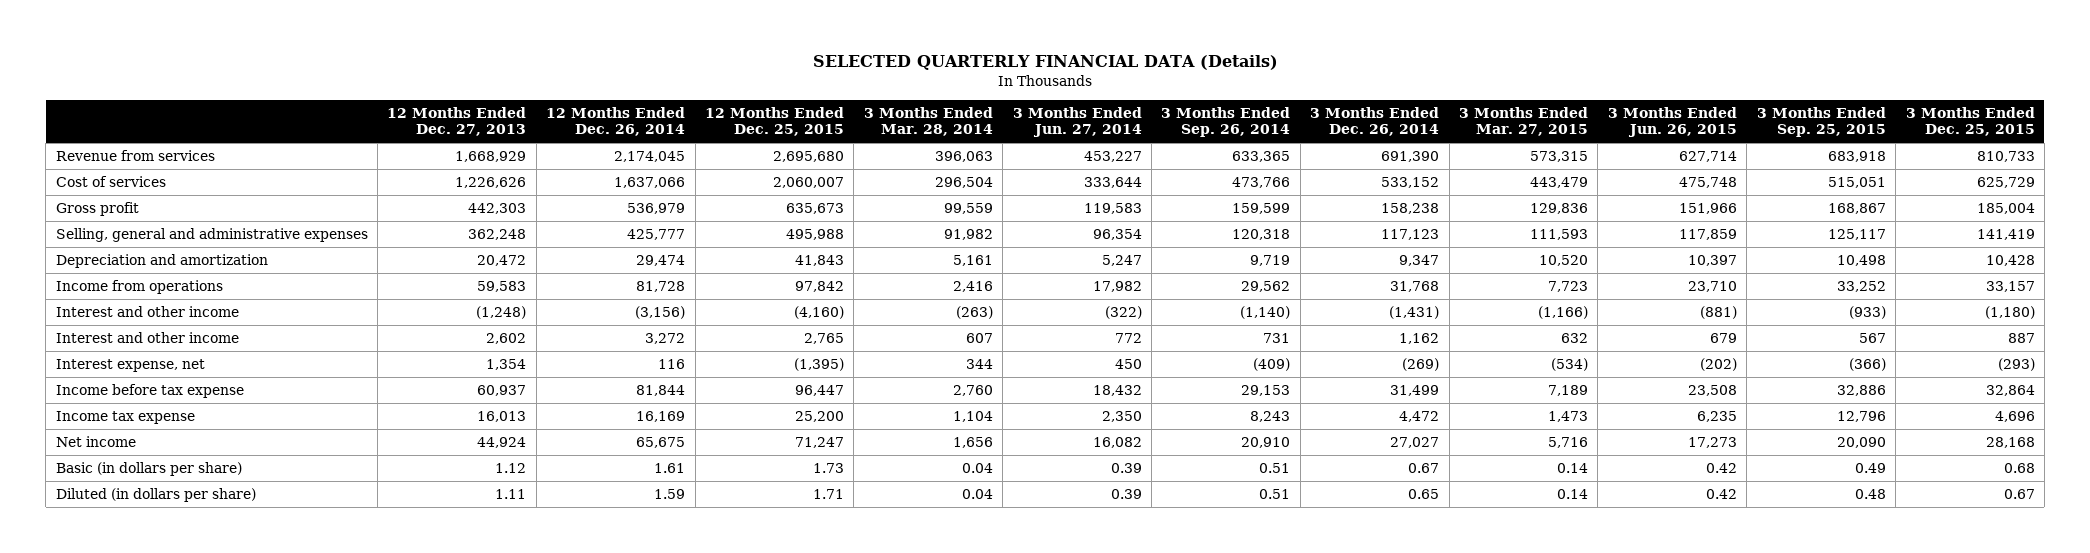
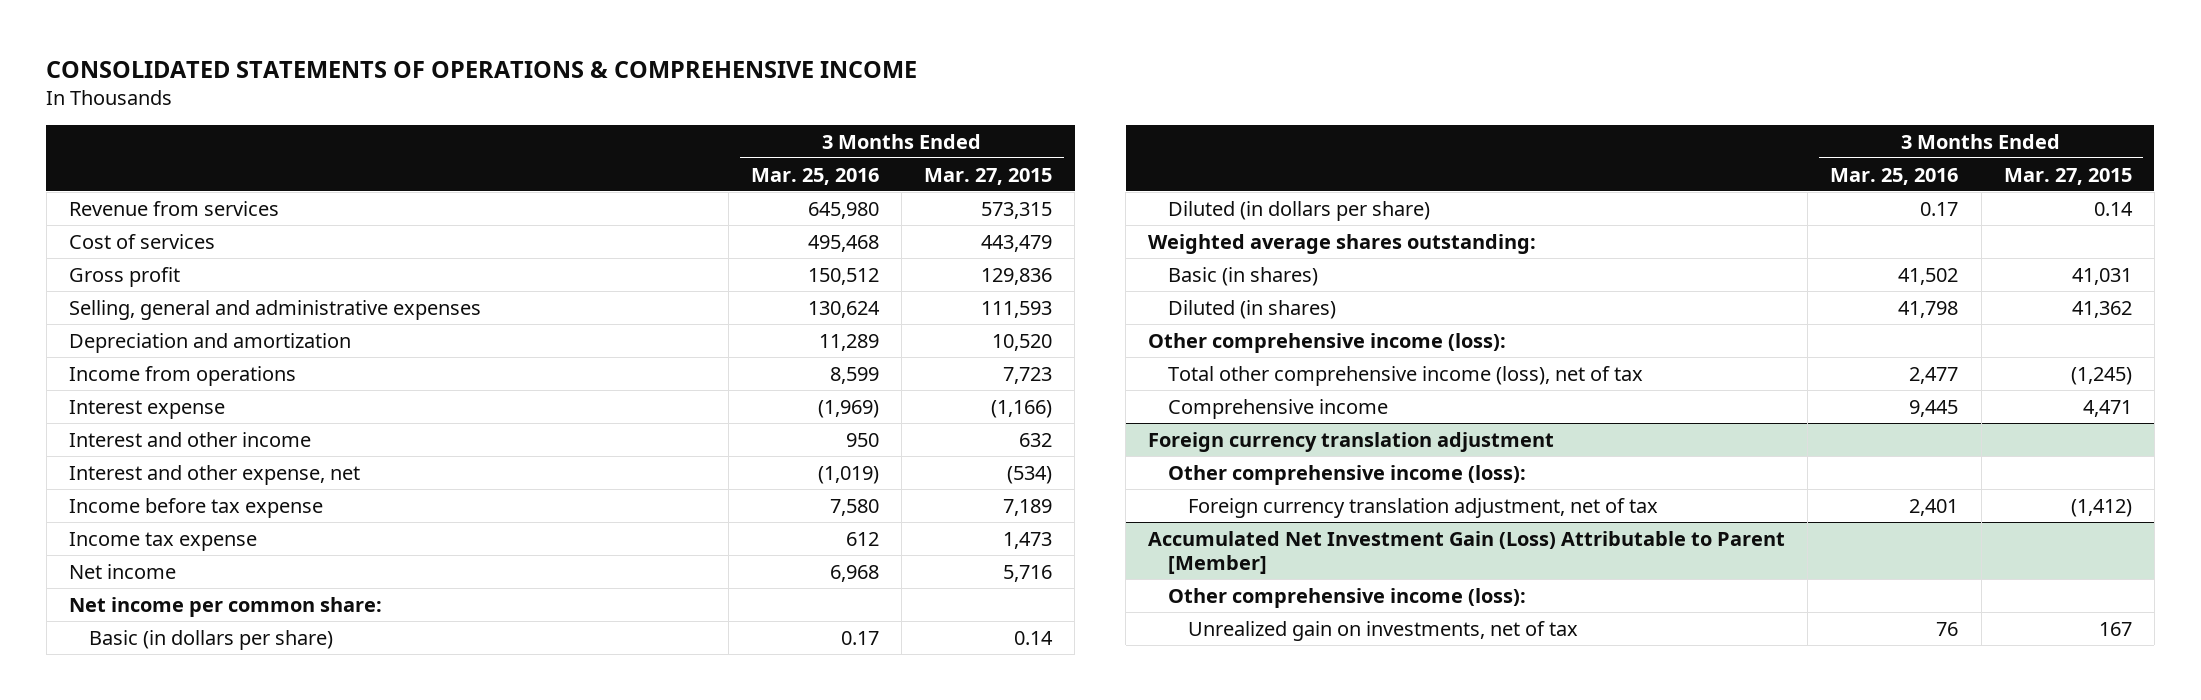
[813,55,1279,71] SELECTED QUARTERLY FINANCIAL DATA (Details) -> [46,60,918,78] CONSOLIDATED STATEMENTS OF OPERATIONS & COMPREHENSIVE INCOME
[387,107,527,137] 12 Months Ended Dec. 27, 2013 -> none
[546,107,686,137] 12 Months Ended Dec. 26, 2014 -> none
[704,107,844,137] 12 Months Ended Dec. 25, 2015 -> none
[863,107,993,137] 3 Months Ended Mar. 28, 2014 -> none
[1012,107,1142,138] 3 Months Ended Jun. 27, 2014 -> none
[1161,107,1291,138] 3 Months Ended Sep. 26, 2014 -> none
[1310,107,1440,137] 3 Months Ended Dec. 26, 2014 -> none
[1607,107,1737,138] 3 Months Ended Jun. 26, 2015 -> none
[1756,107,1886,138] 3 Months Ended Sep. 25, 2015 -> none
[1905,107,2035,137] 3 Months Ended Dec. 25, 2015 -> none
none -> [751,167,880,185] Mar. 25, 2016
[55,306,239,318] Interest and other income -> [68,399,225,419] Interest expense
[55,359,205,373] Interest expense, net -> [68,464,360,485] Interest and other expense, net
none -> [68,596,382,617] Net income per common share:
none -> [1148,233,1537,254] Weighted average shares outstanding:
none -> [1167,266,1318,286] Basic (in shares)
none -> [1167,299,1336,319] Diluted (in shares)
none -> [1148,332,1507,353] Other comprehensive income (loss):
none -> [1167,365,1643,386] Total other comprehensive income (loss), net of tax
none -> [1167,398,1388,419] Comprehensive income
none -> [1148,431,1555,452] Foreign currency translation adjustment
none -> [1167,464,1526,485] Other comprehensive income (loss):
none -> [1187,497,1658,518] Foreign currency translation adjustment, net of tax
none -> [1148,530,1786,574] Accumulated Net Investment Gain (Loss) Attributable to Parent [Member]
none -> [1167,587,1526,608] Other comprehensive income (loss):
none -> [1187,620,1578,641] Unrealized gain on investments, net of tax

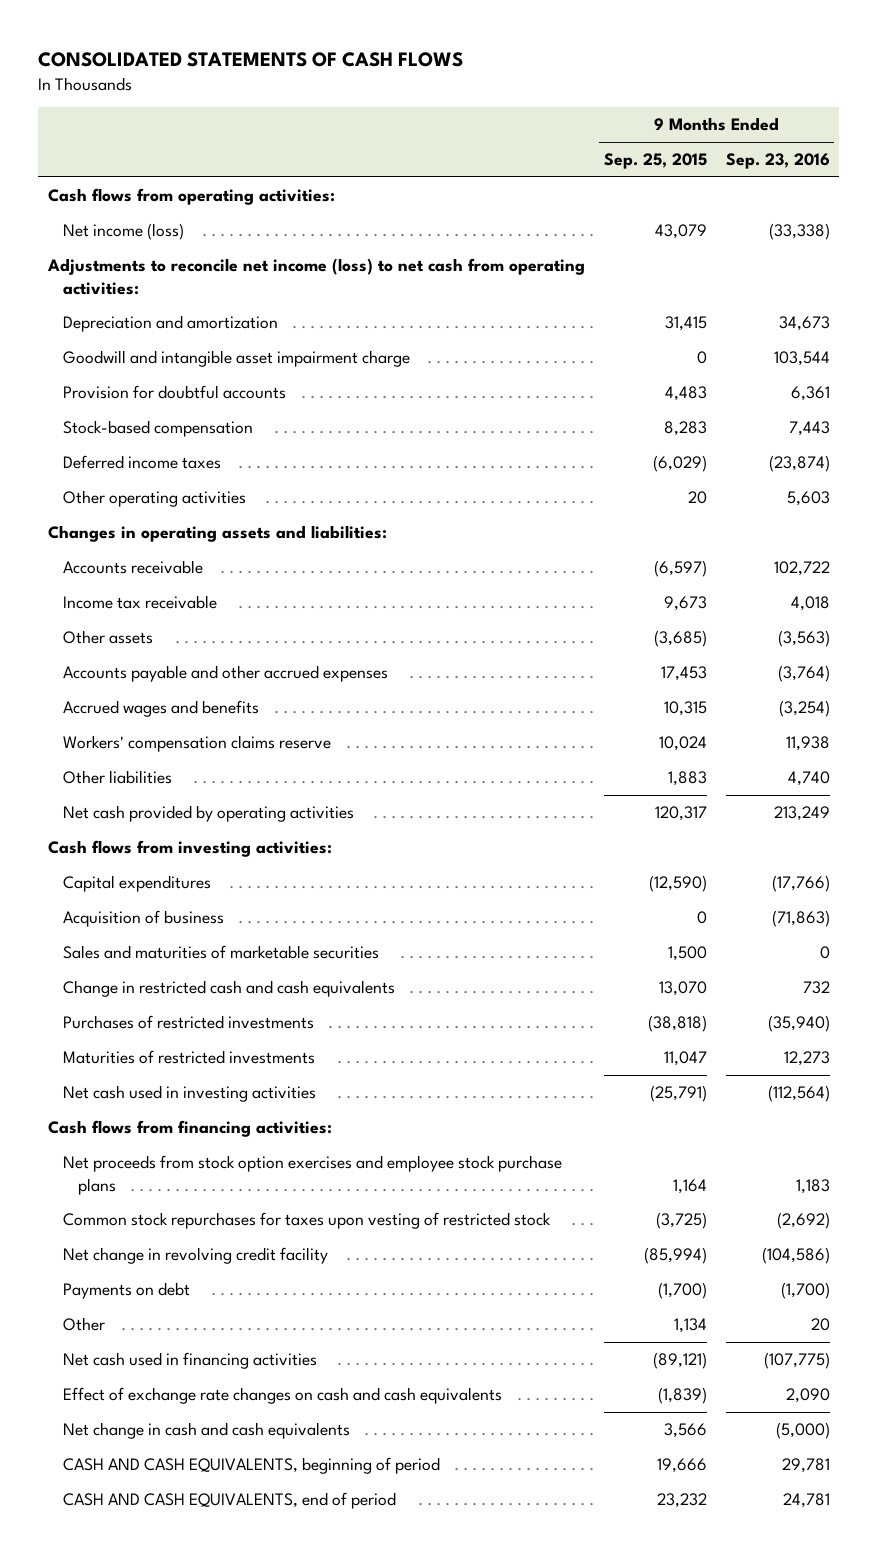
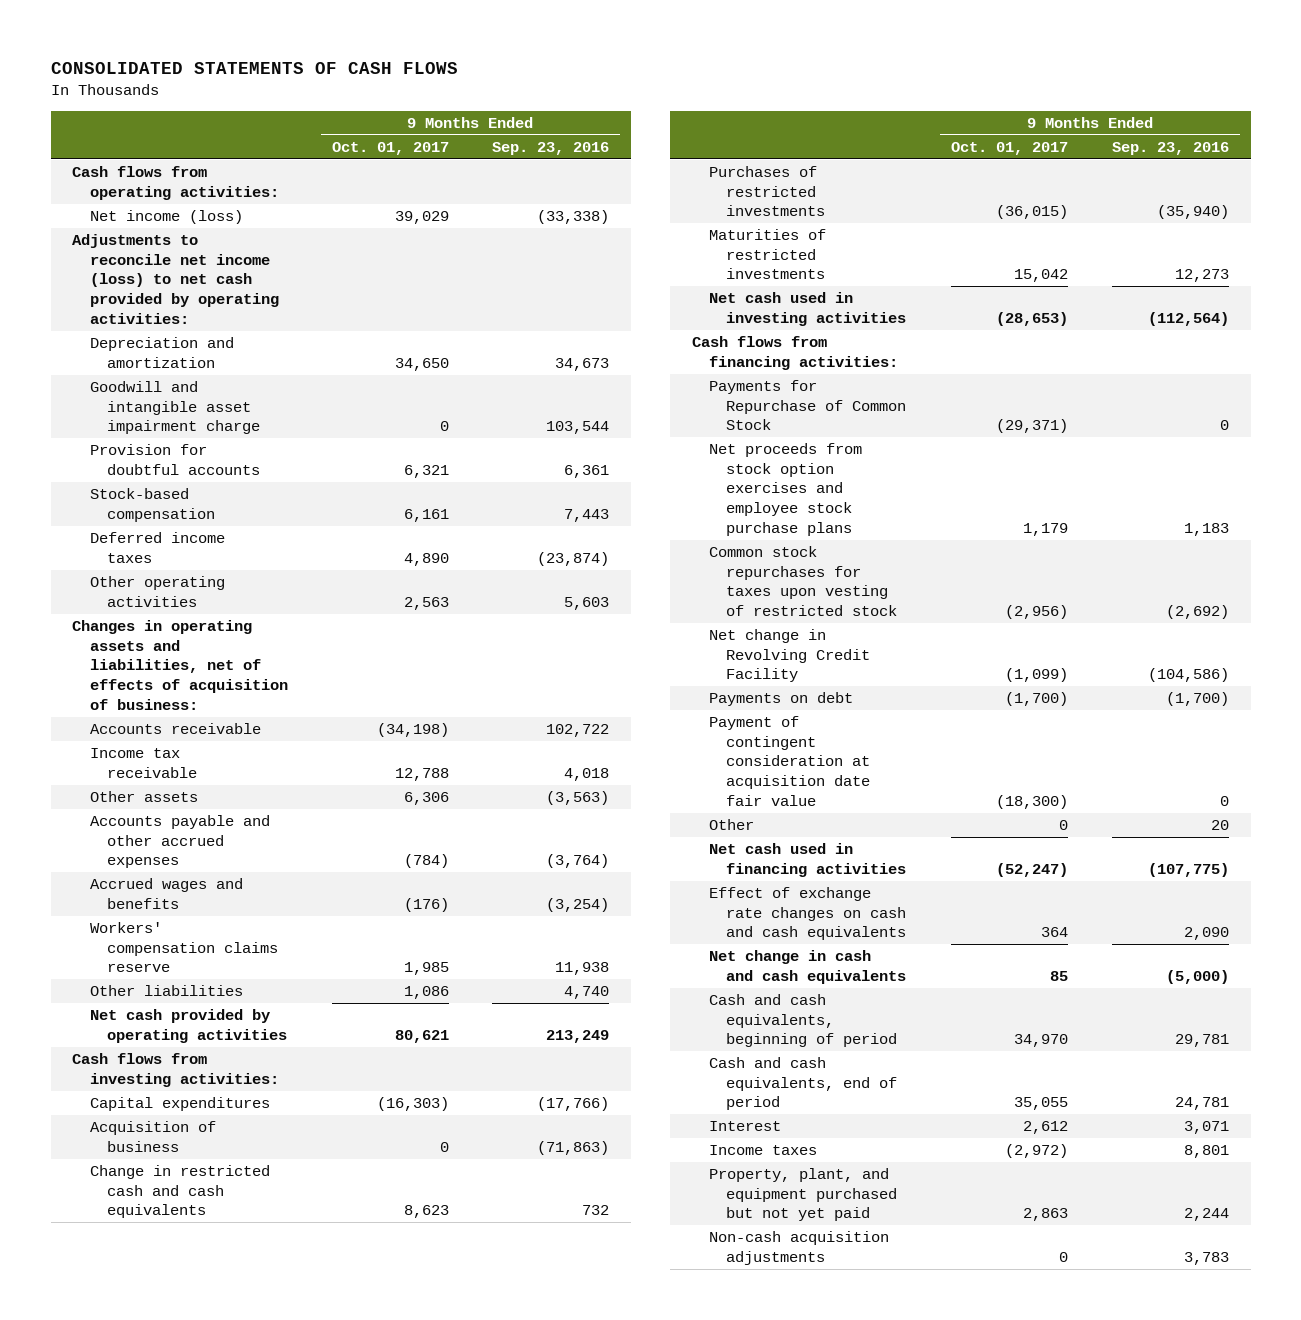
[603,153,707,170] Sep. 25, 2015 -> none
none -> [331,141,449,155] Oct. 01, 2017
[46,258,585,295] Adjustments to reconcile net income (loss) to net cash from operating activities: -> [72,234,279,324] Adjustments to reconcile net income (loss) to net cash provided by operating activities:
[47,525,387,543] Changes in operating assets and liabilities: -> [72,620,288,710] Changes in operating assets and liabilities, net of effects of acquisition of business:
[62,945,379,960] Sales and maturities of marketable securities -> none
none -> [709,380,907,431] Payments for Repurchase of Common Stock
[62,1247,328,1265] Net change in revolving credit facility -> [709,629,871,683] Net change in Revolving Credit Facility
none -> [709,716,871,806] Payment of contingent consideration at acquisition date fair value
[62,1457,440,1475] CASH AND CASH EQUIVALENTS, beginning of period -> [709,994,898,1048] Cash and cash equivalents, beginning of period
[62,1492,396,1510] CASH AND CASH EQUIVALENTS, end of period -> [709,1057,898,1111] Cash and cash equivalents, end of period
none -> [709,1121,782,1132] Interest
none -> [709,1145,818,1156] Income taxes
none -> [709,1168,898,1222] Property, plant, and equipment purchased but not yet paid
none -> [709,1231,890,1265] Non-cash acquisition adjustments

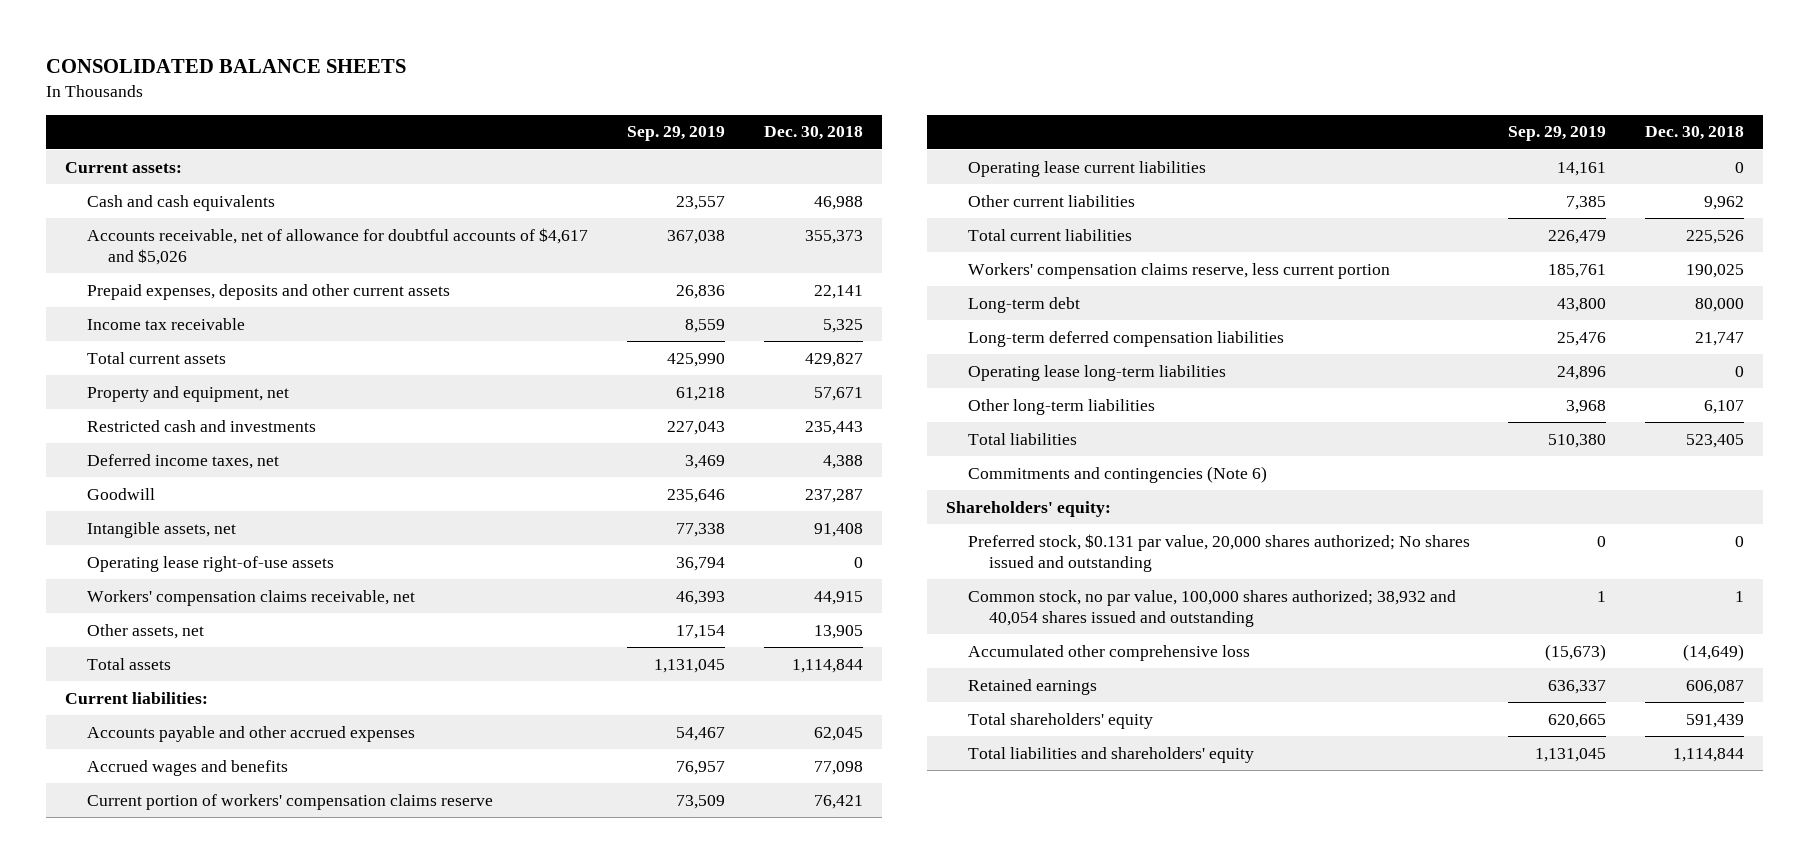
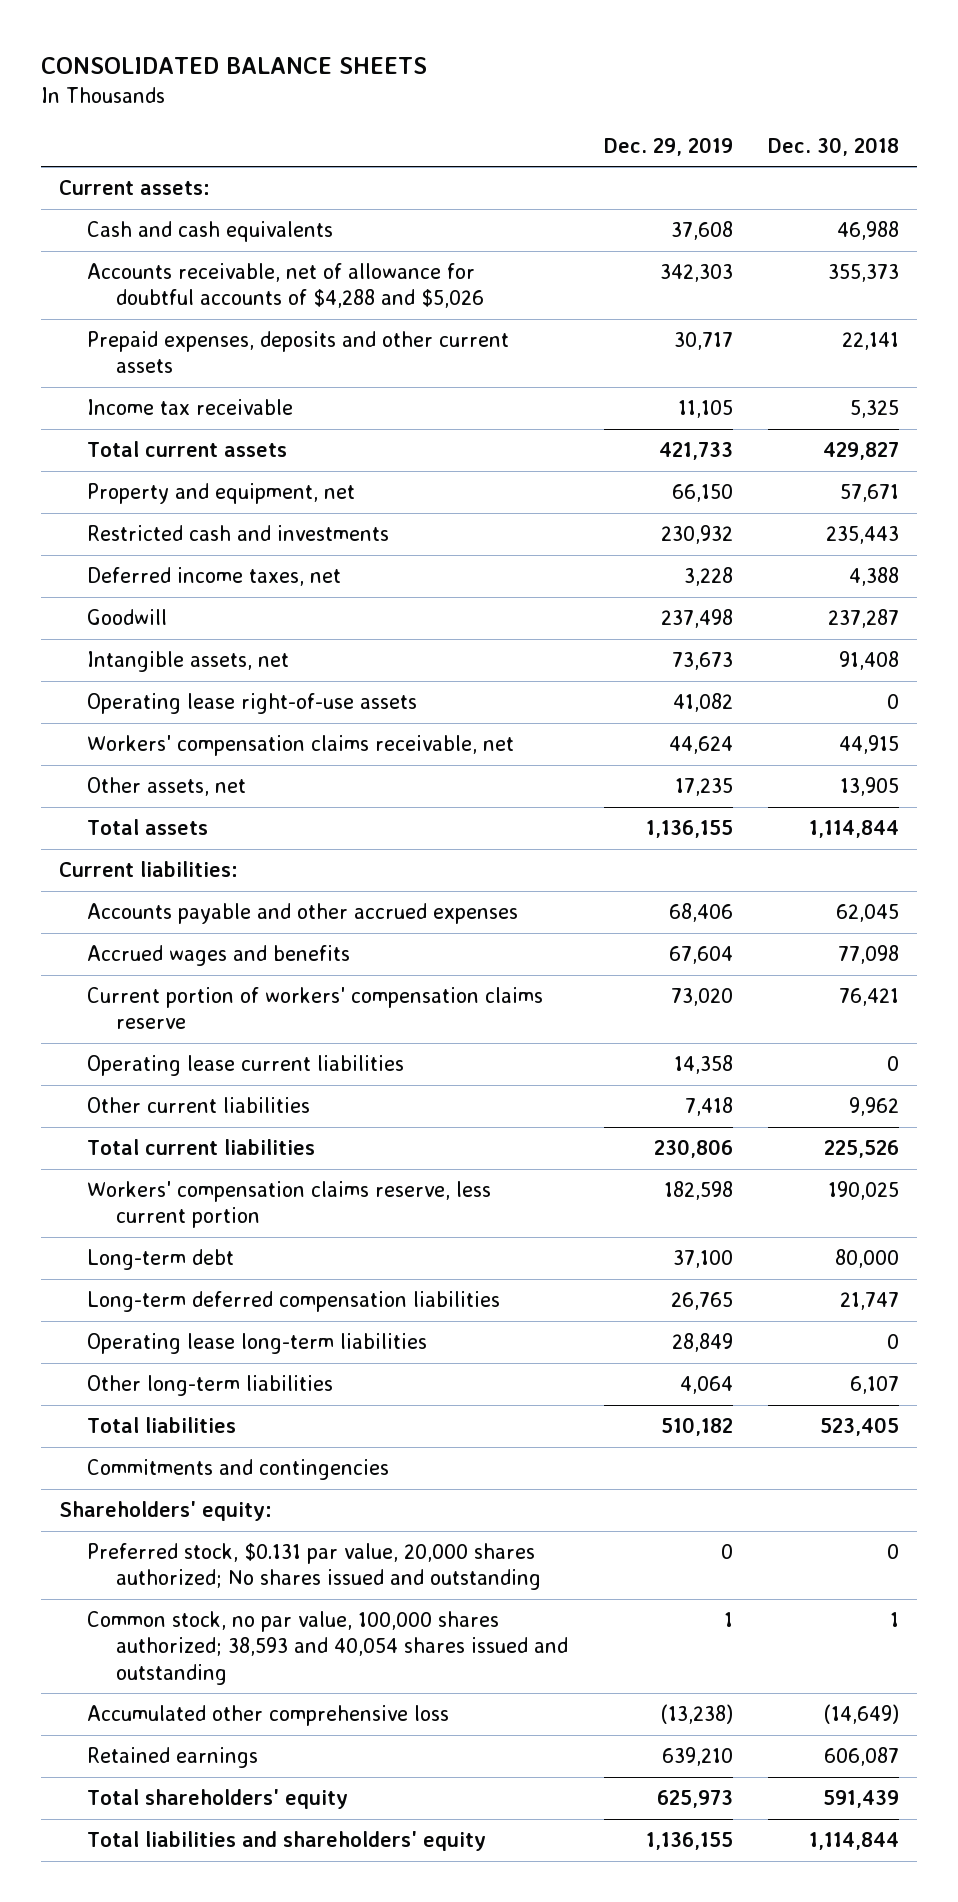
[627,126,726,142] Sep. 29, 2019 -> none
none -> [603,136,733,156] Dec. 29, 2019
[86,227,588,265] Accounts receivable, net of allowance for doubtful accounts of $4,617 and $5,026 -> [87,263,484,309] Accounts receivable, net of allowance for doubtful accounts of $4,288 and $5,026
[967,465,1267,483] Commitments and contingencies (Note 6) -> [87,1459,390,1481] Commitments and contingencies
[967,589,1456,627] Common stock, no par value, 100,000 shares authorized; 38,932 and 40,054 shares issued and outstanding -> [87,1611,568,1685] Common stock, no par value, 100,000 shares authorized; 38,593 and 40,054 shares issued and outstanding

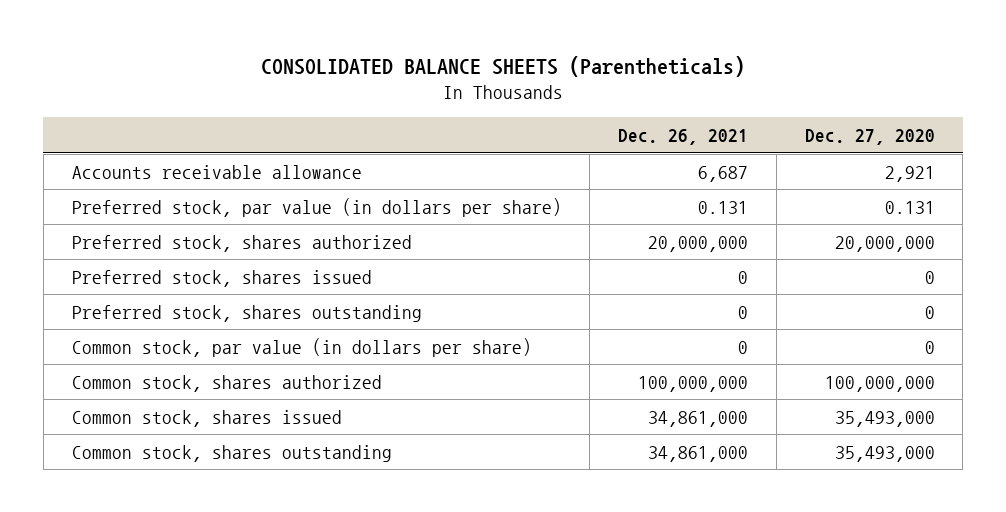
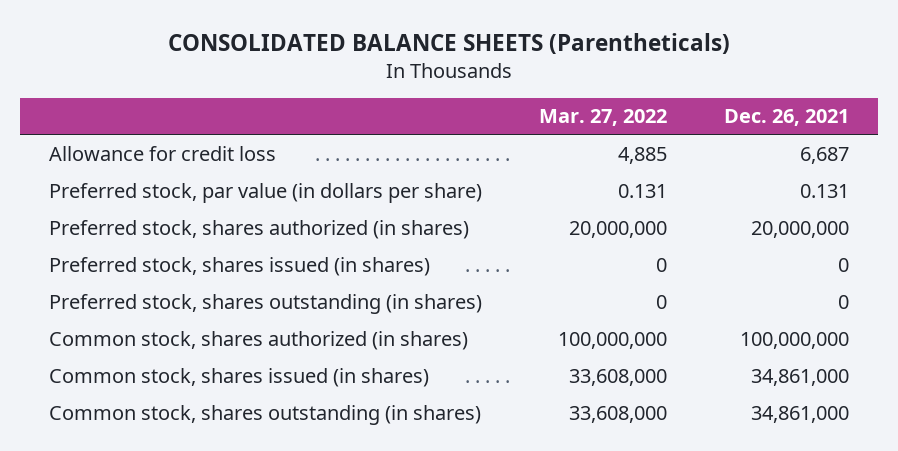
[804,129,935,146] Dec. 27, 2020 -> none
none -> [539,109,668,127] Mar. 27, 2022
[71,164,362,179] Accounts receivable allowance -> [48,145,276,161] Allowance for credit loss
[71,337,532,357] Common stock, par value (in dollars per share) -> none
[71,234,412,252] Preferred stock, shares authorized -> [48,219,469,239] Preferred stock, shares authorized (in shares)
[71,269,372,287] Preferred stock, shares issued -> [48,256,430,276] Preferred stock, shares issued (in shares)
[71,304,422,322] Preferred stock, shares outstanding -> [48,293,482,314] Preferred stock, shares outstanding (in shares)
[71,374,382,392] Common stock, shares authorized -> [48,330,468,350] Common stock, shares authorized (in shares)
[71,409,342,427] Common stock, shares issued -> [48,367,429,387] Common stock, shares issued (in shares)
[71,444,392,462] Common stock, shares outstanding -> [48,404,481,425] Common stock, shares outstanding (in shares)

